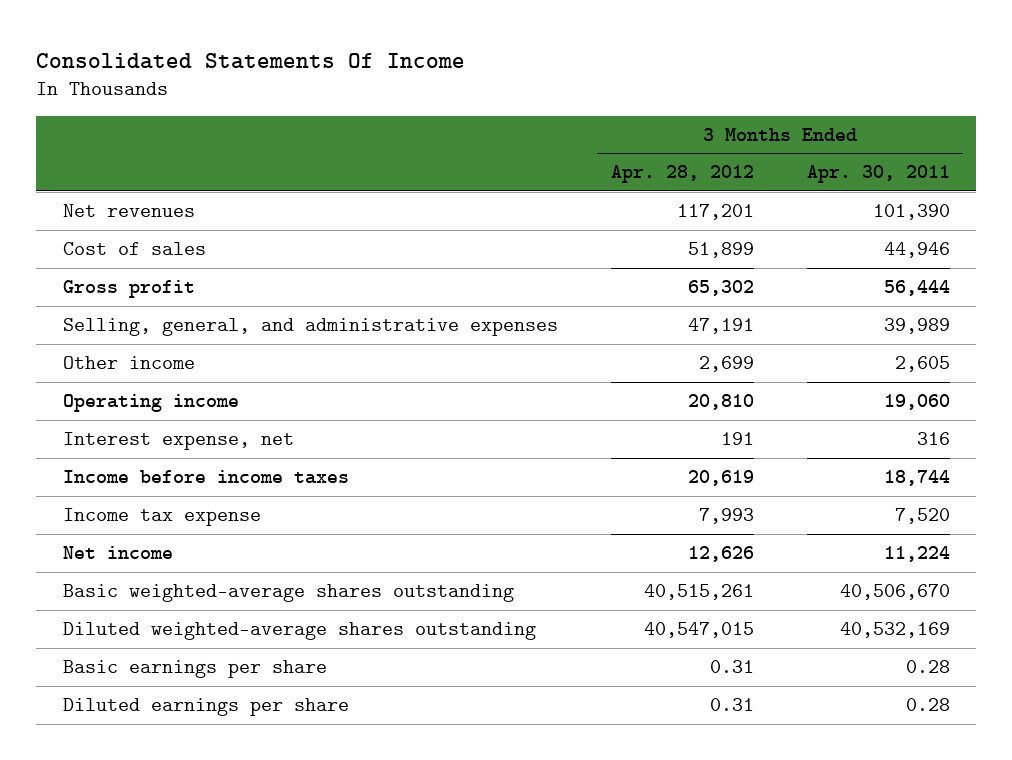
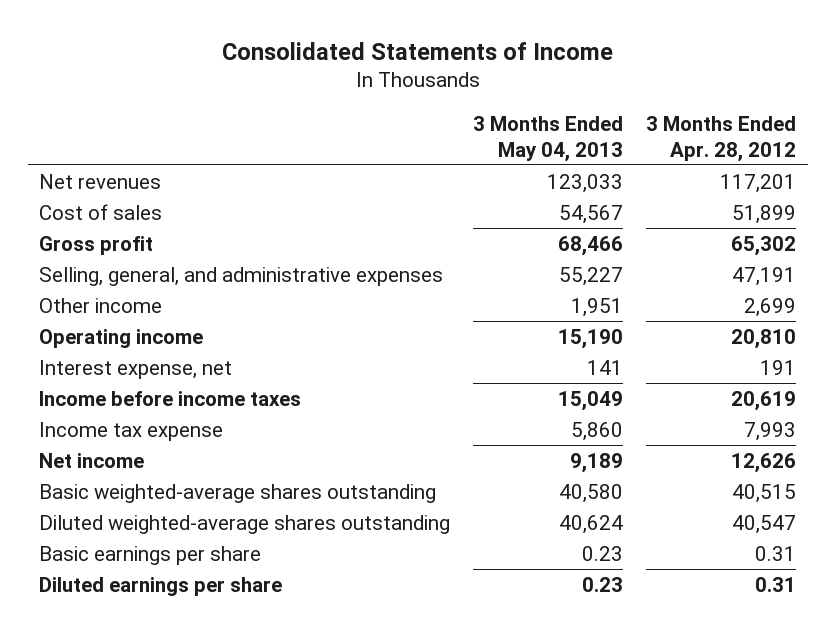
[36,52,466,69] Consolidated Statements Of Income -> [221,41,613,60] Consolidated Statements of Income
[806,165,950,184] Apr. 30, 2011 -> none
none -> [473,115,624,162] 3 Months Ended May 04, 2013
[643,583,754,600] 40,515,261 -> [732,483,797,503] 40,515
[643,621,754,638] 40,547,015 -> [732,514,797,534] 40,547

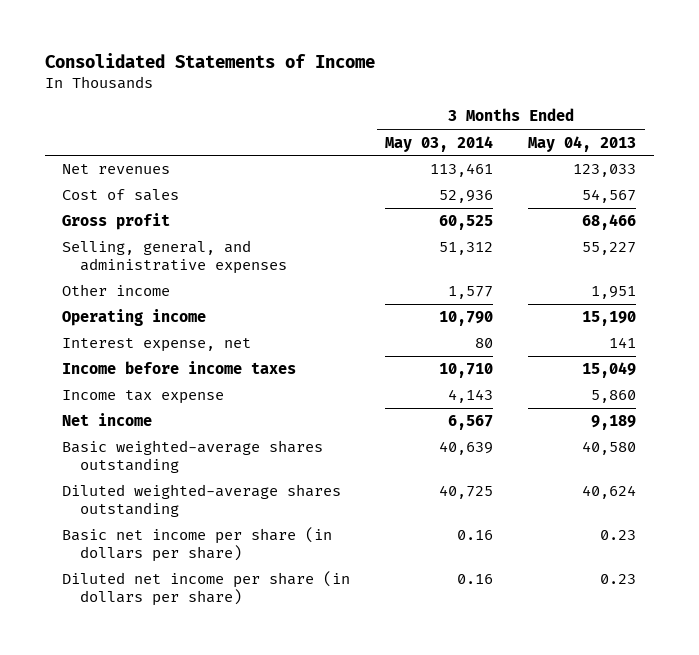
[646,115,797,162] 3 Months Ended Apr. 28, 2012 -> none
none -> [385,135,494,152] May 03, 2014
[39,545,262,565] Basic earnings per share -> [62,527,333,562] Basic net income per share (in dollars per share)
[39,576,283,596] Diluted earnings per share -> [62,571,351,606] Diluted net income per share (in dollars per share)

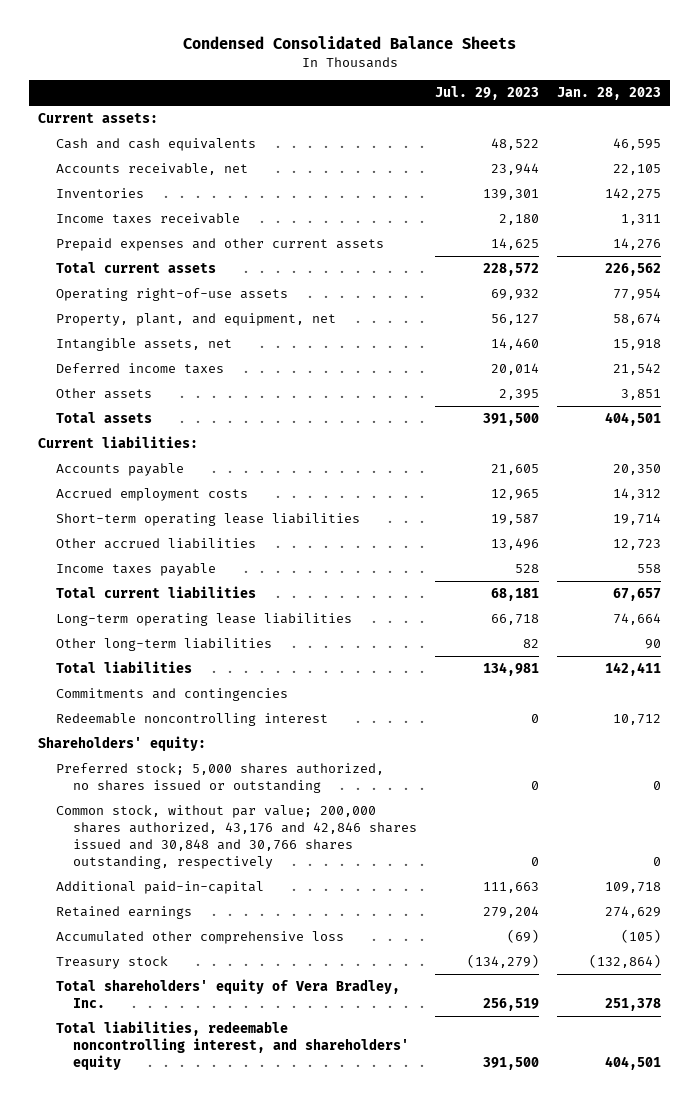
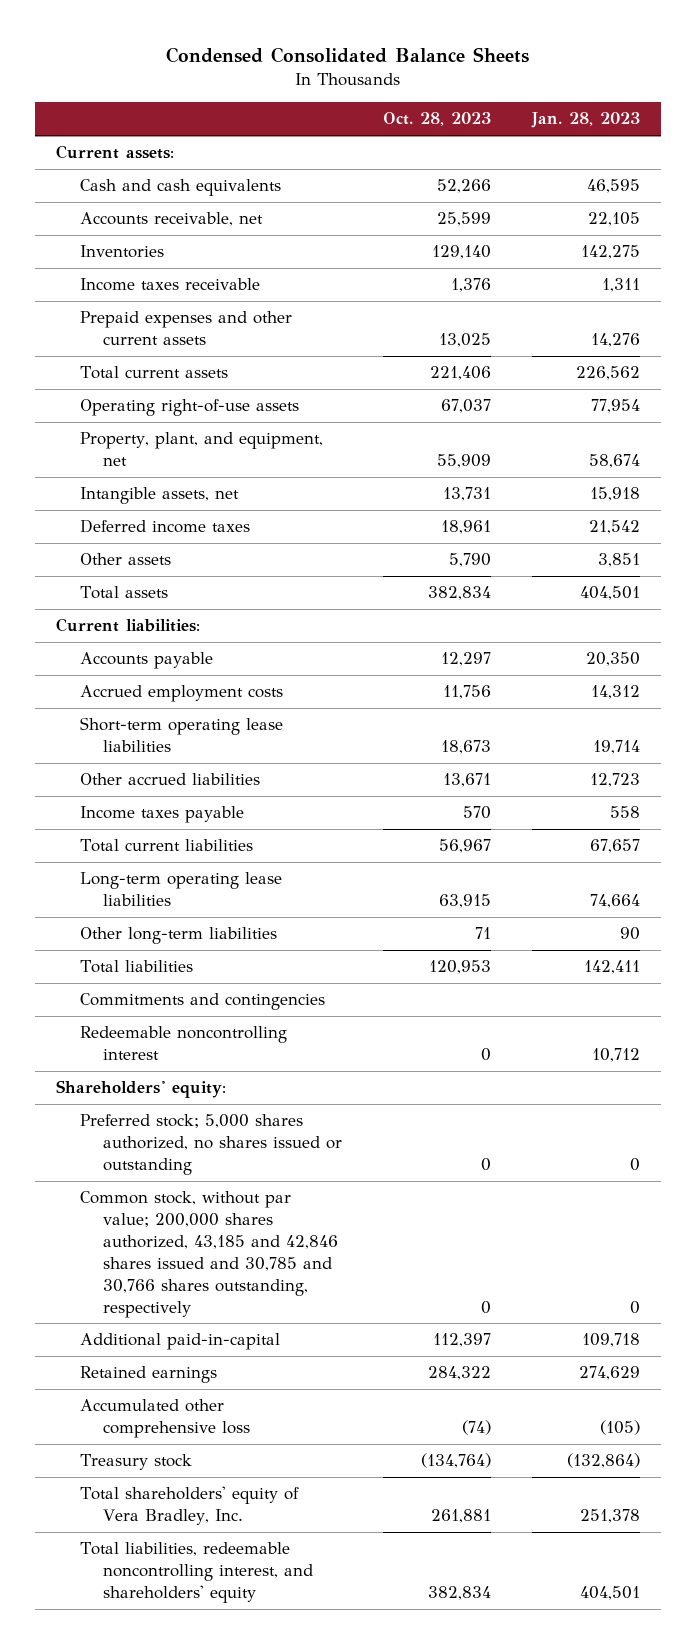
[435,86,540,101] Jul. 29, 2023 -> none
none -> [383,112,492,127] Oct. 28, 2023
[55,805,418,870] Common stock, without par value; 200,000 shares authorized, 43,176 and 42,846 shares issued and 30,848 and 30,766 shares outstanding, respectively -> [79,1191,339,1318] Common stock, without par value; 200,000 shares authorized, 43,185 and 42,846 shares issued and 30,785 and 30,766 shares outstanding, respectively

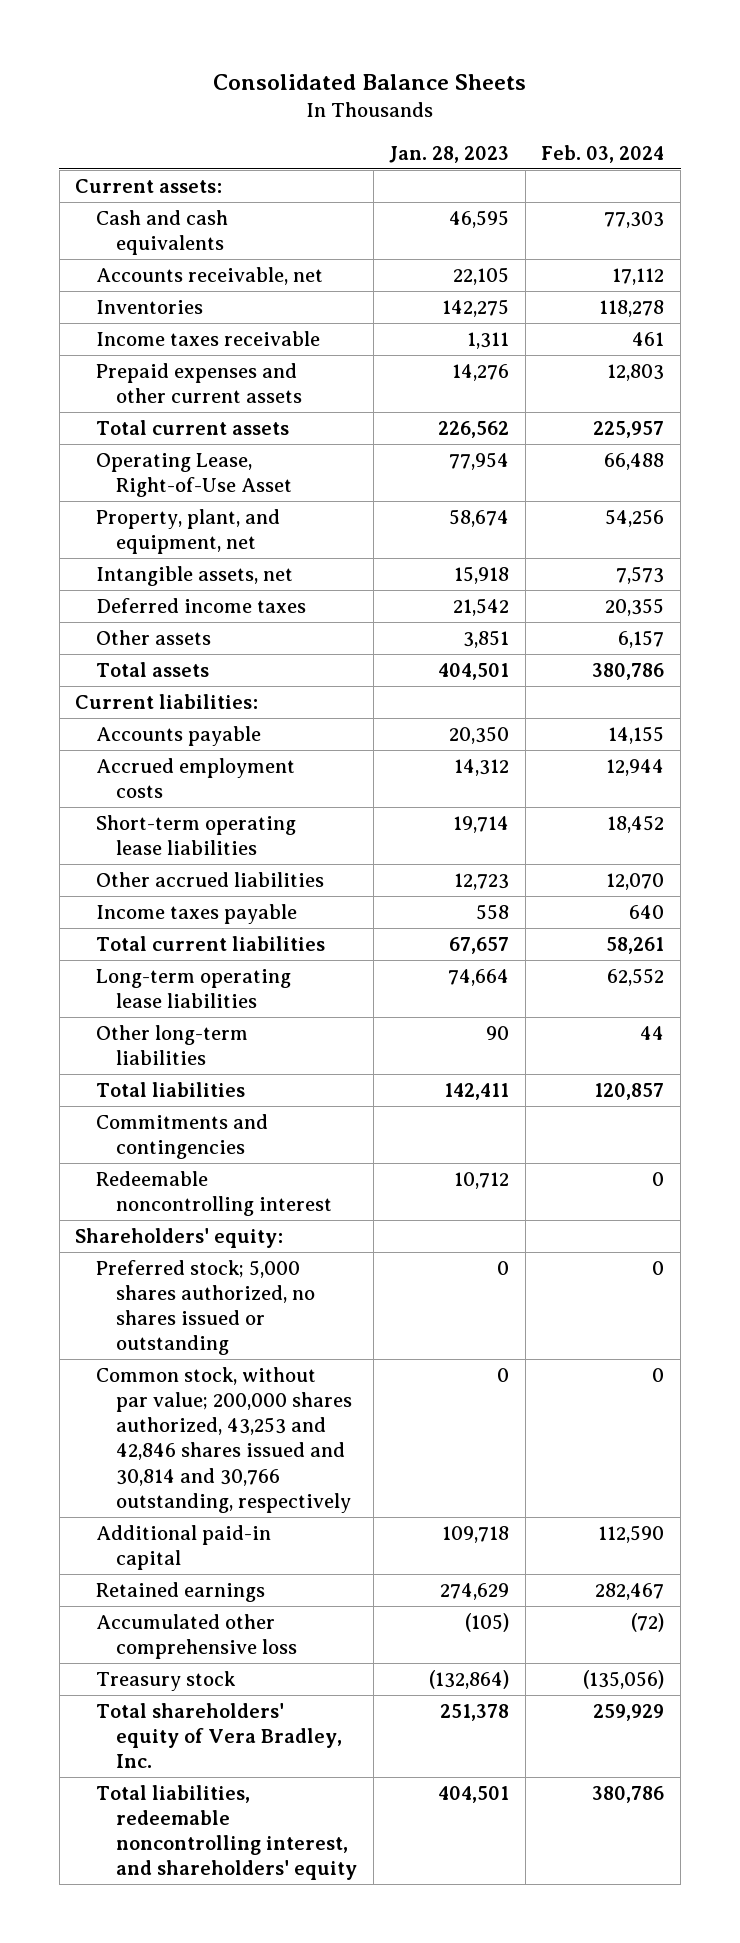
[166,46,530,63] Condensed Consolidated Balance Sheets -> [212,74,526,91] Consolidated Balance Sheets
[383,112,492,127] Oct. 28, 2023 -> none
none -> [541,144,665,163] Feb. 03, 2024
[79,399,299,417] Operating right-of-use assets -> [95,452,292,497] Operating Lease, Right-of-Use Asset
[79,1191,339,1318] Common stock, without par value; 200,000 shares authorized, 43,185 and 42,846 shares issued and 30,785 and 30,766 shares outstanding, respectively -> [95,1366,352,1513] Common stock, without par value; 200,000 shares authorized, 43,253 and 42,846 shares issued and 30,814 and 30,766 outstanding, respectively
[79,1333,280,1351] Additional paid-in-capital -> [95,1524,271,1570] Additional paid-in capital

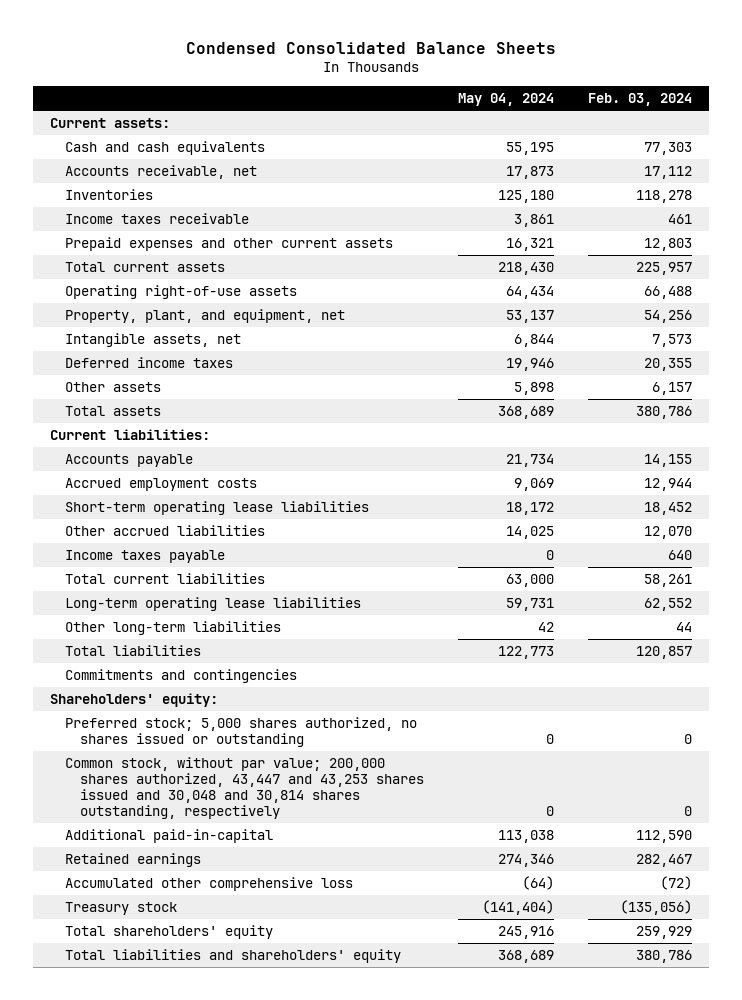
[212,74,526,91] Consolidated Balance Sheets -> [186,41,557,54] Condensed Consolidated Balance Sheets
[389,145,510,163] Jan. 28, 2023 -> none
none -> [458,93,555,107] May 04, 2024
[95,452,292,497] Operating Lease, Right-of-Use Asset -> [65,284,298,299] Operating right-of-use assets
[95,1170,332,1216] Redeemable noncontrolling interest -> none
[95,1366,352,1513] Common stock, without par value; 200,000 shares authorized, 43,253 and 42,846 shares issued and 30,814 and 30,766 outstanding, respectively -> [65,756,425,819] Common stock, without par value; 200,000 shares authorized, 43,447 and 43,253 shares issued and 30,048 and 30,814 shares outstanding, respectively
[95,1524,271,1570] Additional paid-in capital -> [65,828,274,843] Additional paid-in-capital
[95,1702,342,1769] Total shareholders' equity of Vera Bradley, Inc. -> [65,924,274,939] Total shareholders' equity
[95,1784,357,1881] Total liabilities, redeemable noncontrolling interest, and shareholders' equity -> [65,948,402,963] Total liabilities and shareholders' equity

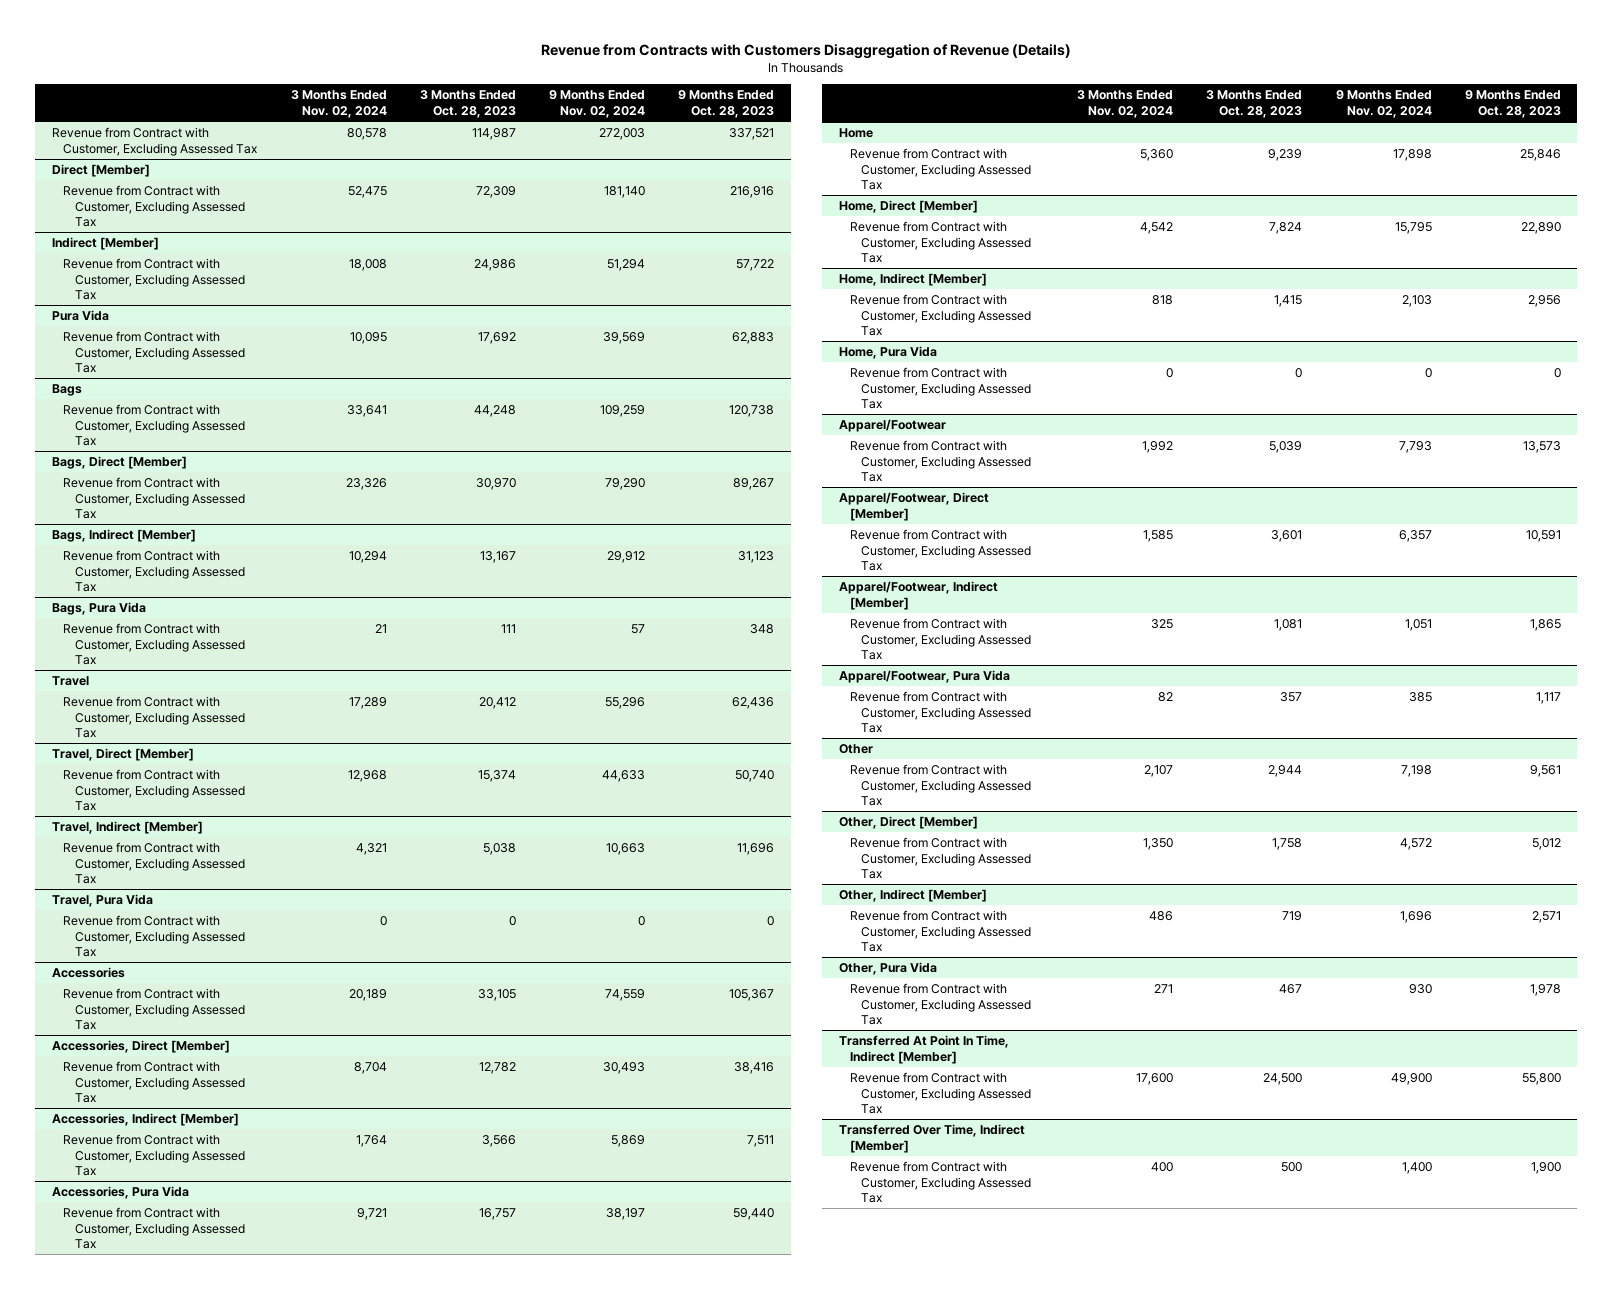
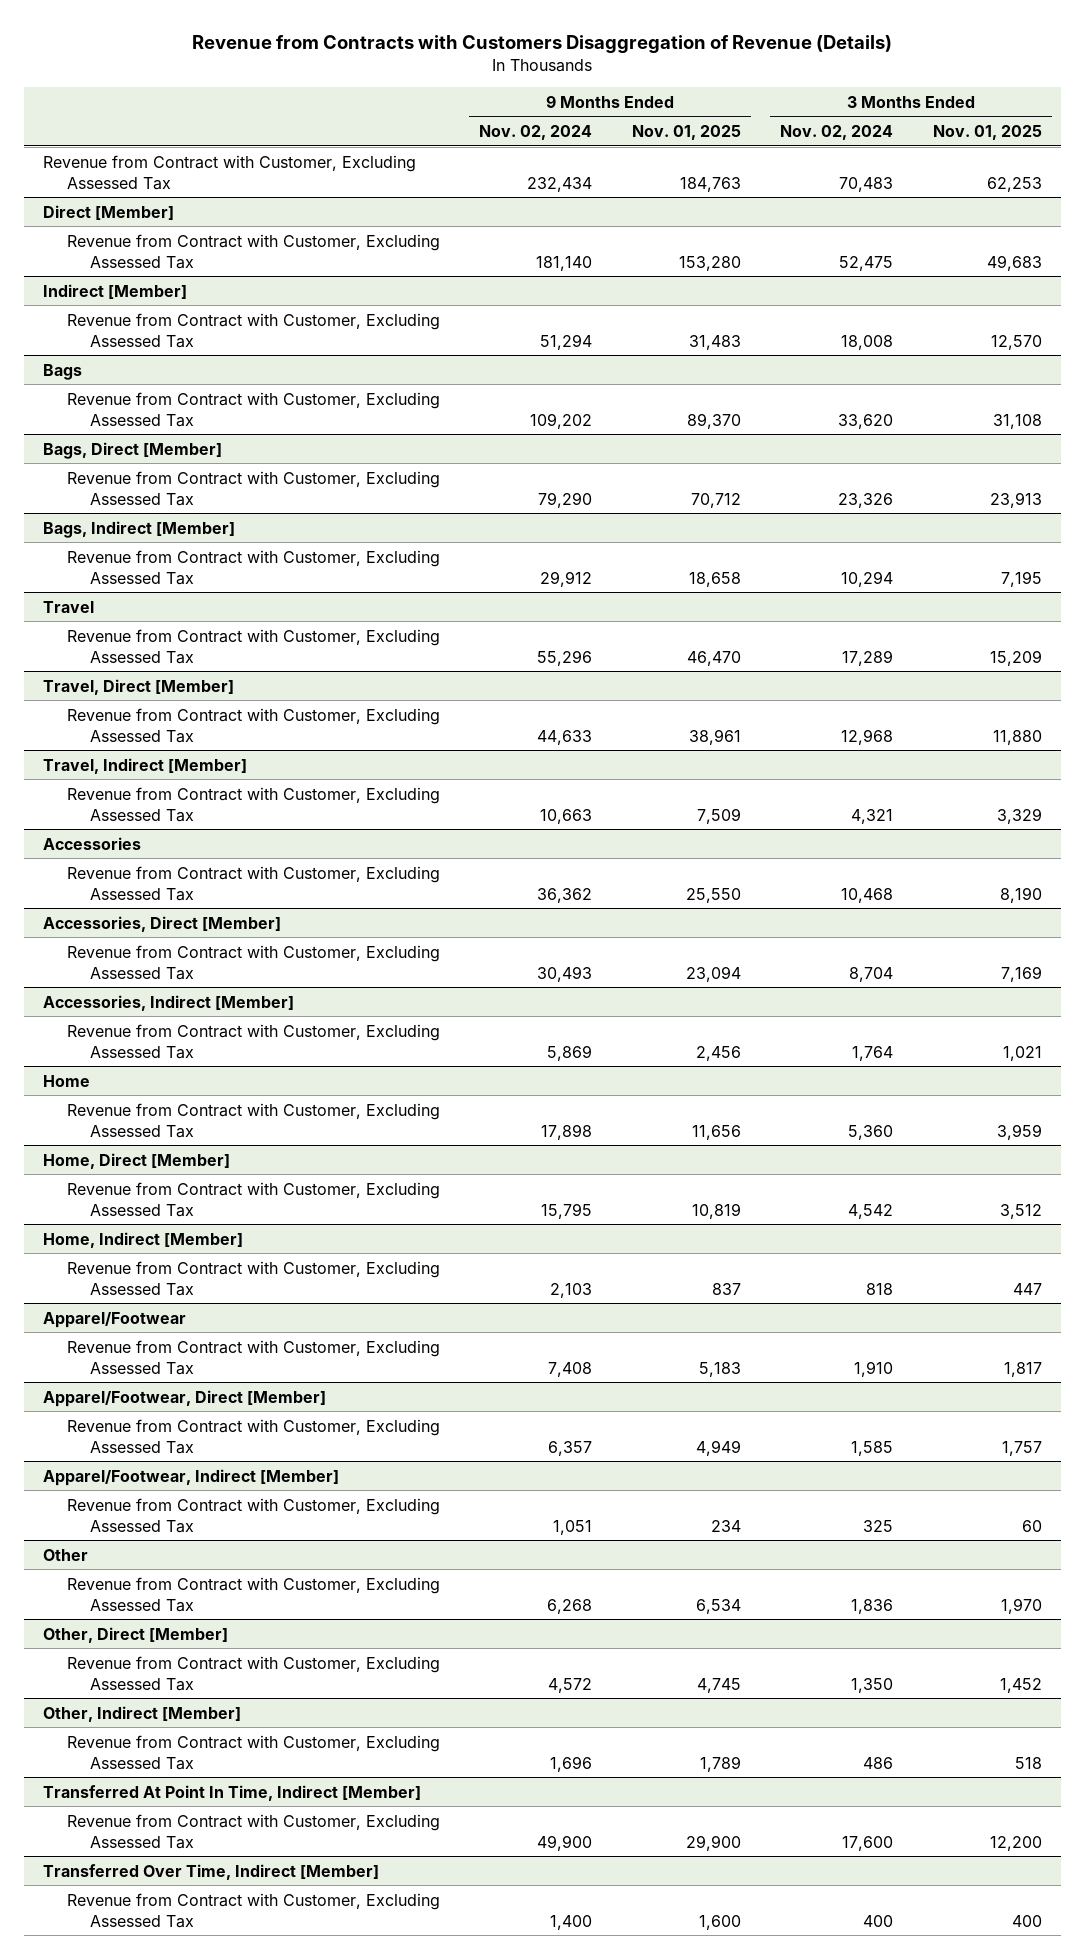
[419,90,516,118] 3 Months Ended Oct. 28, 2023 -> none
[678,90,775,118] 9 Months Ended Oct. 28, 2023 -> none
none -> [631,124,741,140] Nov. 01, 2025
none -> [932,124,1042,140] Nov. 01, 2025
[346,128,387,141] 80,578 -> [839,176,894,192] 70,483
[598,128,645,141] 272,003 -> [527,176,593,192] 232,434
[52,310,110,322] Pura Vida -> none
[63,331,245,374] Revenue from Contract with Customer, Excluding Assessed Tax -> none
[346,405,387,418] 33,641 -> [838,413,894,429] 33,620
[599,405,645,418] 109,259 -> [530,412,593,429] 109,202
[52,602,147,616] Bags, Pura Vida -> none
[63,623,245,666] Revenue from Contract with Customer, Excluding Assessed Tax -> none
[52,894,154,908] Travel, Pura Vida -> none
[63,915,245,958] Revenue from Contract with Customer, Excluding Assessed Tax -> none
[348,989,387,1002] 20,189 -> [841,887,894,903] 10,468
[604,989,645,1002] 74,559 -> [537,887,593,903] 36,362
[52,1186,190,1200] Accessories, Pura Vida -> none
[63,1207,245,1250] Revenue from Contract with Customer, Excluding Assessed Tax -> none
[838,346,937,360] Home, Pura Vida -> none
[849,367,1032,410] Revenue from Contract with Customer, Excluding Assessed Tax -> none
[1142,441,1174,454] 1,992 -> [854,1360,894,1377] 1,910
[1398,441,1432,454] 7,793 -> [548,1361,593,1377] 7,408
[838,670,1010,684] Apparel/Footwear, Pura Vida -> none
[849,691,1032,734] Revenue from Contract with Customer, Excluding Assessed Tax -> none
[1144,765,1174,778] 2,107 -> [851,1598,894,1614] 1,836
[1400,765,1432,778] 7,198 -> [547,1598,593,1614] 6,268
[838,962,937,976] Other, Pura Vida -> none
[849,983,1032,1026] Revenue from Contract with Customer, Excluding Assessed Tax -> none

